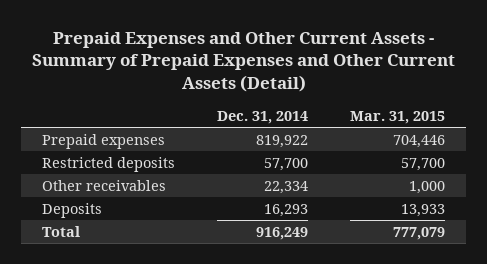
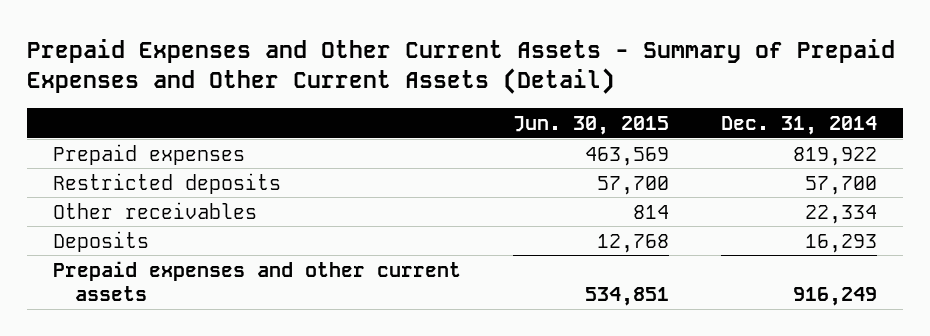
[350,110,446,124] Mar. 31, 2015 -> none
none -> [512,115,669,135] Jun. 30, 2015
[41,225,80,237] Total -> [52,260,461,302] Prepaid expenses and other current assets

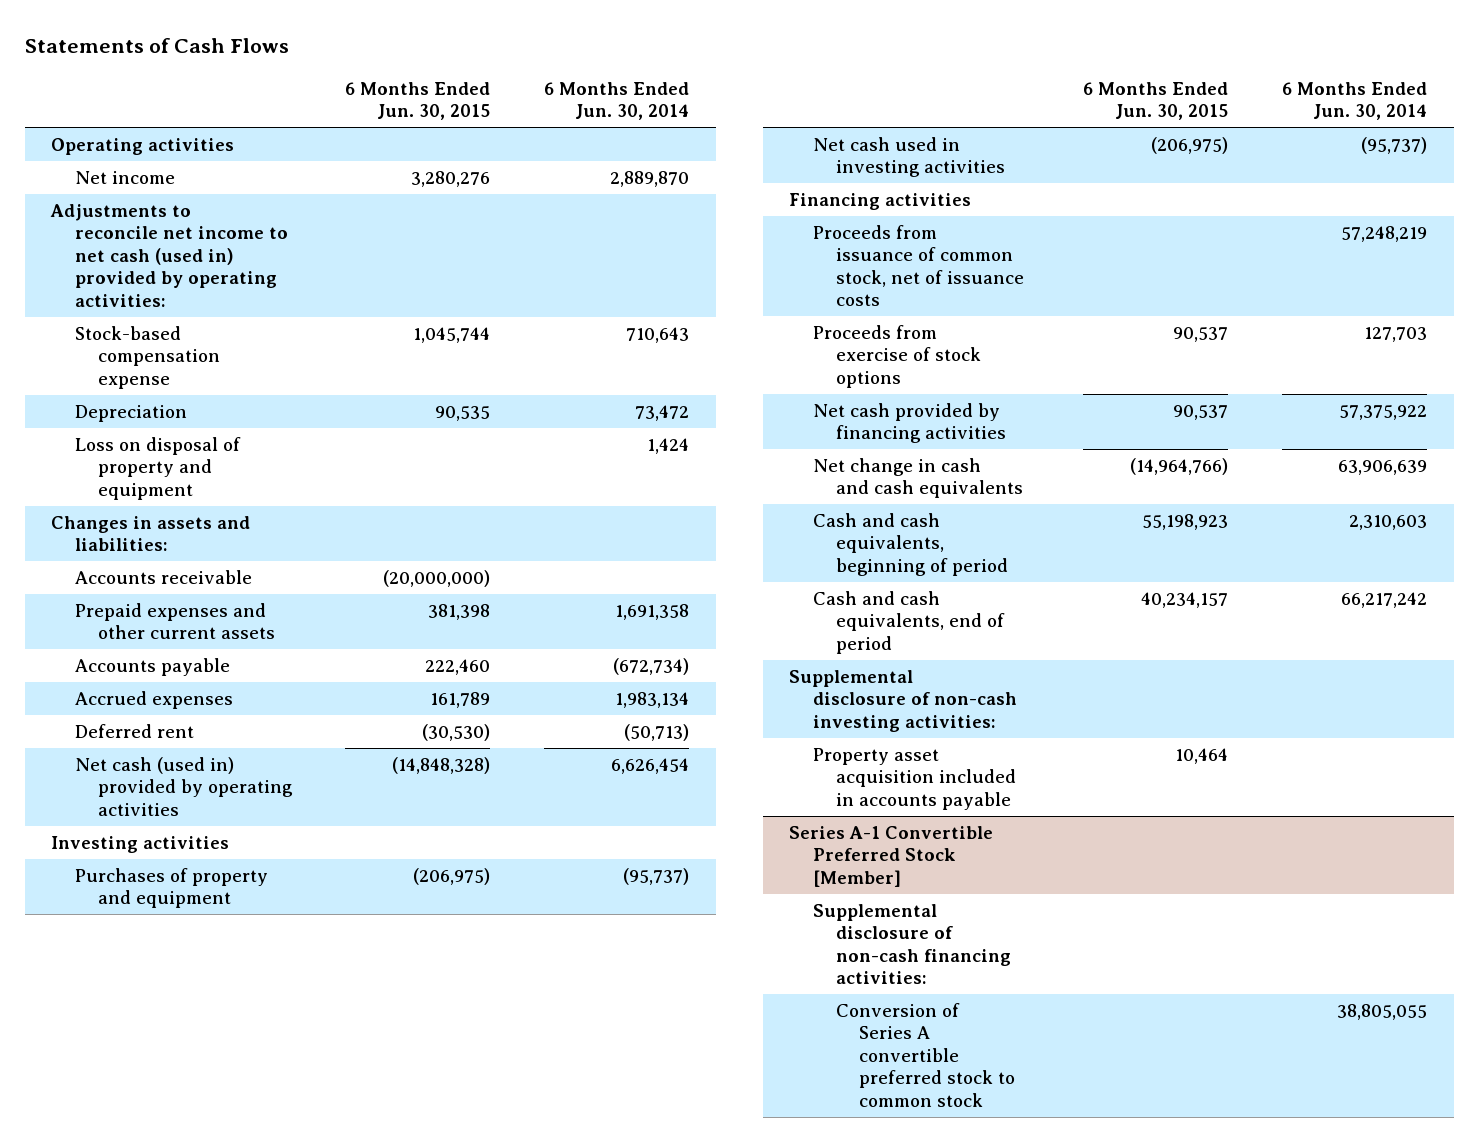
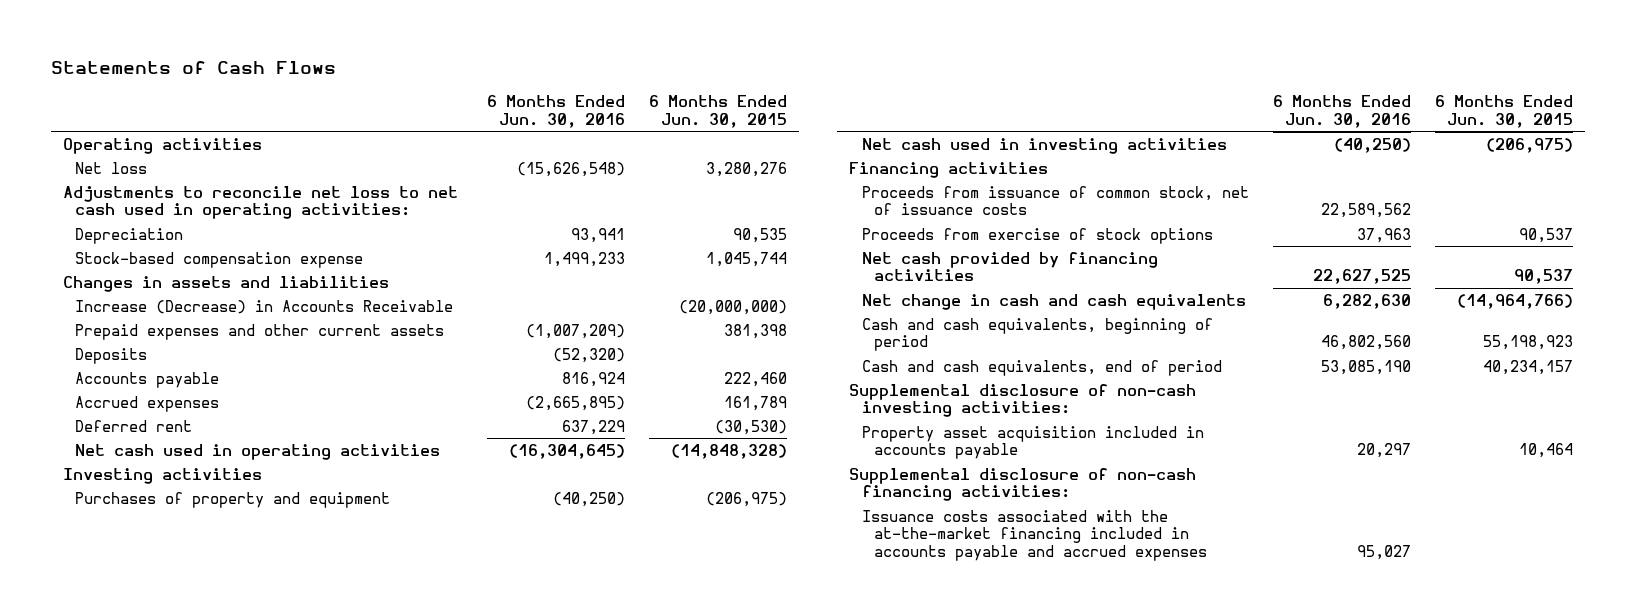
[544,81,690,121] 6 Months Ended Jun. 30, 2014 -> none
none -> [486,95,625,128] 6 Months Ended Jun. 30, 2016
[74,170,175,184] Net income -> [75,161,148,174] Net loss
[50,203,288,307] Adjustments to reconcile net income to net cash (used in) provided by operating activities: -> [62,185,458,220] Adjustments to reconcile net loss to net cash used in operating activities:
[74,436,241,500] Loss on disposal of property and equipment -> none
[74,325,220,389] Stock-based compensation expense -> [75,251,364,268] Stock-based compensation expense
[51,515,251,552] Changes in assets and liabilities: -> [62,275,389,292] Changes in assets and liabilities
[74,569,252,584] Accounts receivable -> [75,299,454,314] Increase (Decrease) in Accounts Receivable
none -> [75,347,148,364] Deposits
[74,756,293,816] Net cash (used in) provided by operating activities -> [75,443,441,460] Net cash used in operating activities
[789,825,994,887] Series A-1 Convertible Preferred Stock [Member] -> none
[835,1002,1015,1107] Conversion of Series A convertible preferred stock to common stock -> none
none -> [861,509,1208,562] Issuance costs associated with the at-the-market financing included in accounts payable and accrued expenses

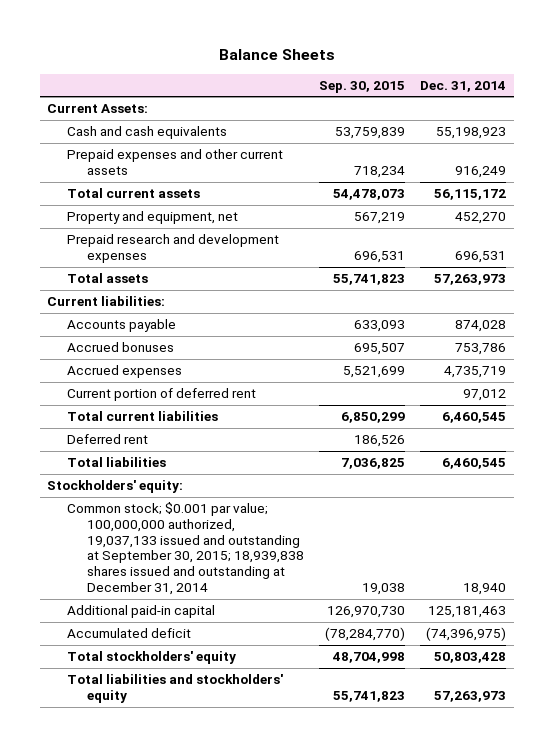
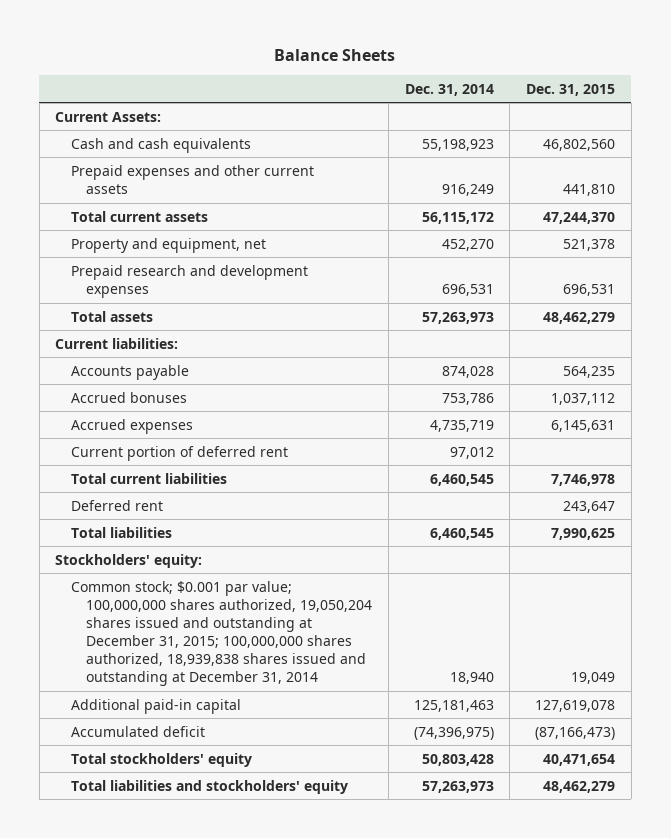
[318,80,405,93] Sep. 30, 2015 -> none
none -> [526,83,616,96] Dec. 31, 2015
[66,502,304,596] Common stock; $0.001 par value; 100,000,000 authorized, 19,037,133 issued and outstanding at September 30, 2015; 18,939,838 shares issued and outstanding at December 31, 2014 -> [70,580,373,687] Common stock; $0.001 par value; 100,000,000 shares authorized, 19,050,204 shares issued and outstanding at December 31, 2015; 100,000,000 shares authorized, 18,939,838 shares issued and outstanding at December 31, 2014

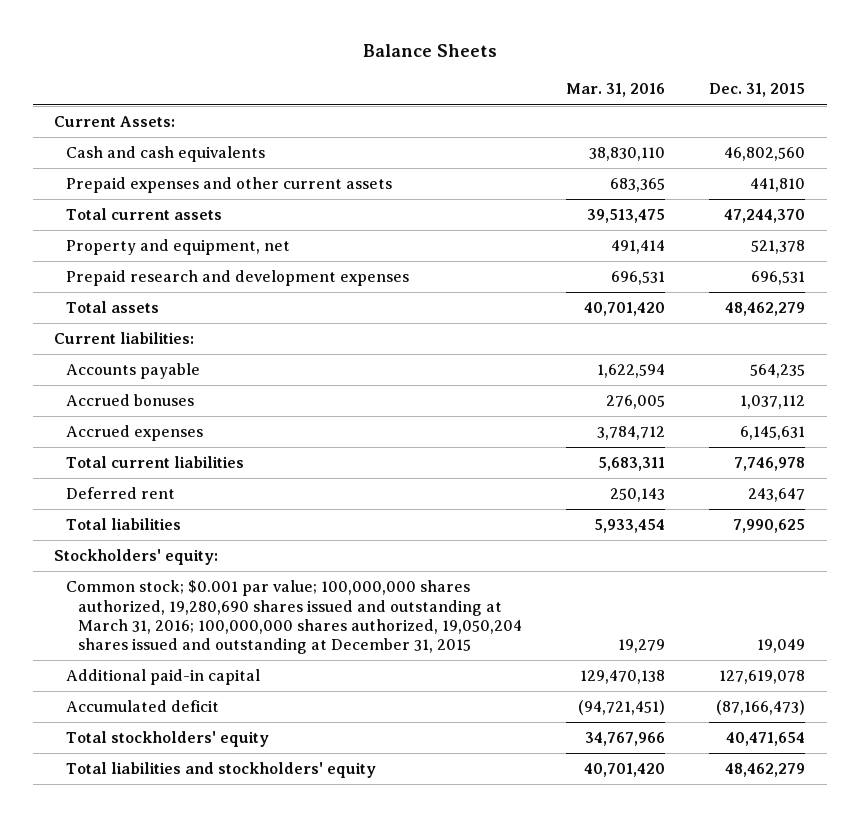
[404,83,494,96] Dec. 31, 2014 -> none
none -> [566,83,666,98] Mar. 31, 2016
[70,445,288,461] Current portion of deferred rent -> none
[70,580,373,687] Common stock; $0.001 par value; 100,000,000 shares authorized, 19,050,204 shares issued and outstanding at December 31, 2015; 100,000,000 shares authorized, 18,939,838 shares issued and outstanding at December 31, 2014 -> [66,580,523,655] Common stock; $0.001 par value; 100,000,000 shares authorized, 19,280,690 shares issued and outstanding at March 31, 2016; 100,000,000 shares authorized, 19,050,204 shares issued and outstanding at December 31, 2015

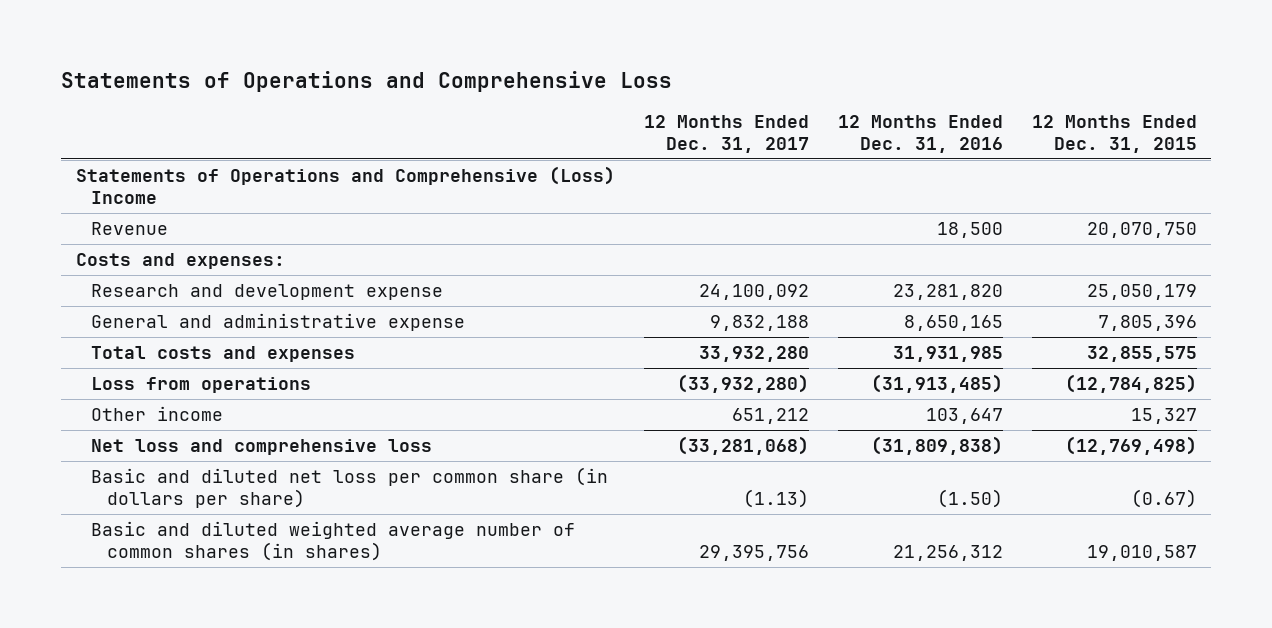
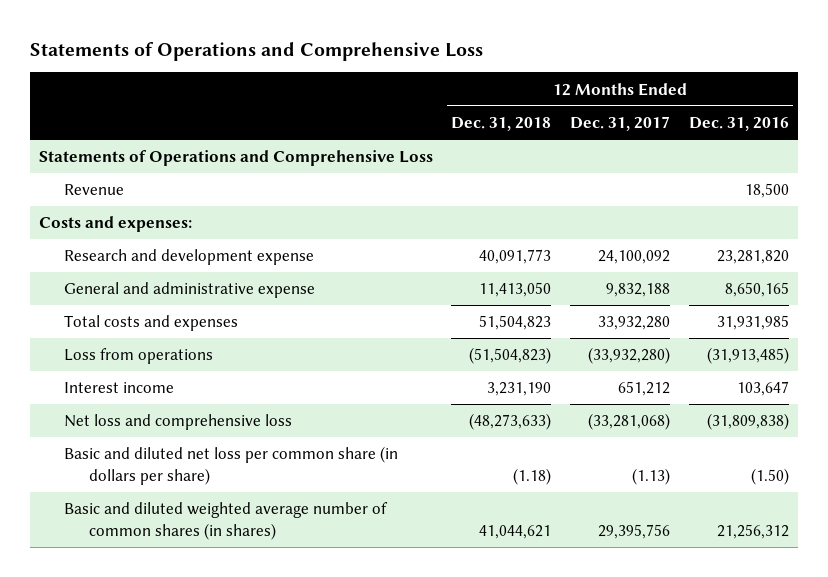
[1031,114,1197,153] 12 Months Ended Dec. 31, 2015 -> none
none -> [451,116,552,131] Dec. 31, 2018
[75,165,615,204] Statements of Operations and Comprehensive (Loss) Income -> [38,150,433,167] Statements of Operations and Comprehensive Loss
[91,405,224,421] Other income -> [64,382,175,394] Interest income

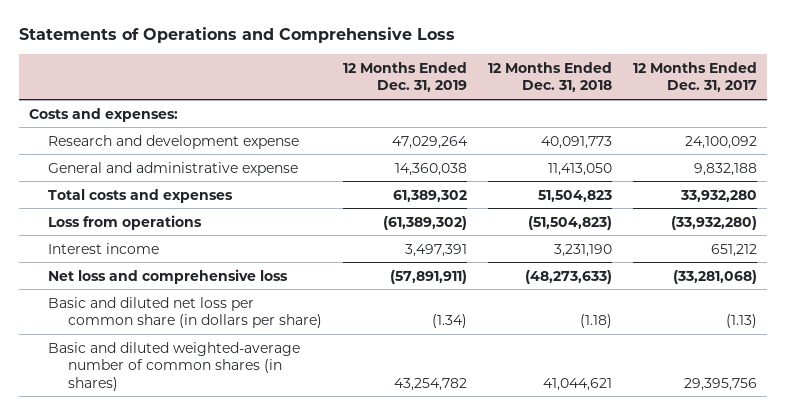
[688,116,789,131] Dec. 31, 2016 -> none
none -> [342,61,467,93] 12 Months Ended Dec. 31, 2019
[38,150,433,167] Statements of Operations and Comprehensive Loss -> none
[64,184,125,196] Revenue -> none
[64,502,389,540] Basic and diluted weighted average number of common shares (in shares) -> [48,341,301,391] Basic and diluted weighted-average number of common shares (in shares)

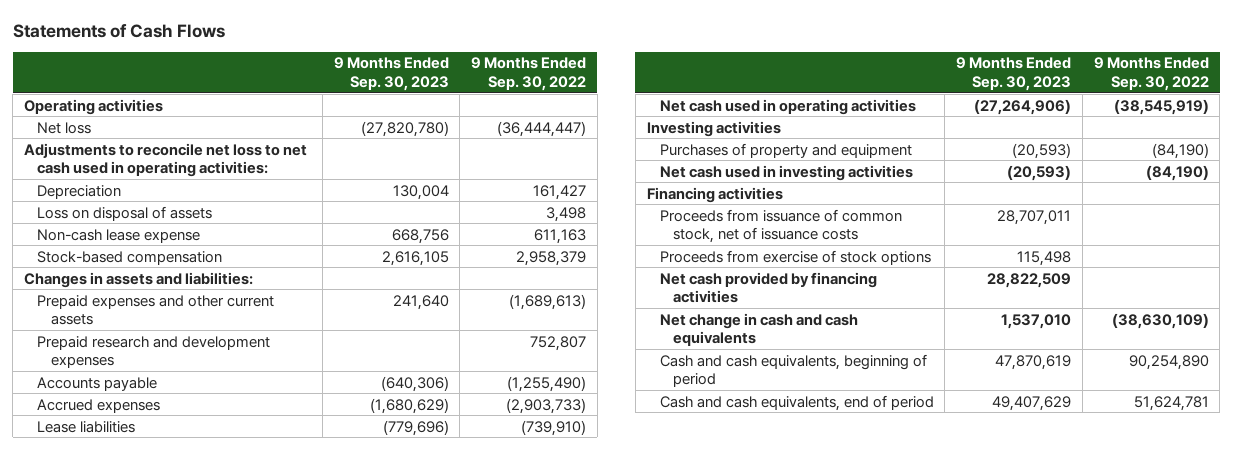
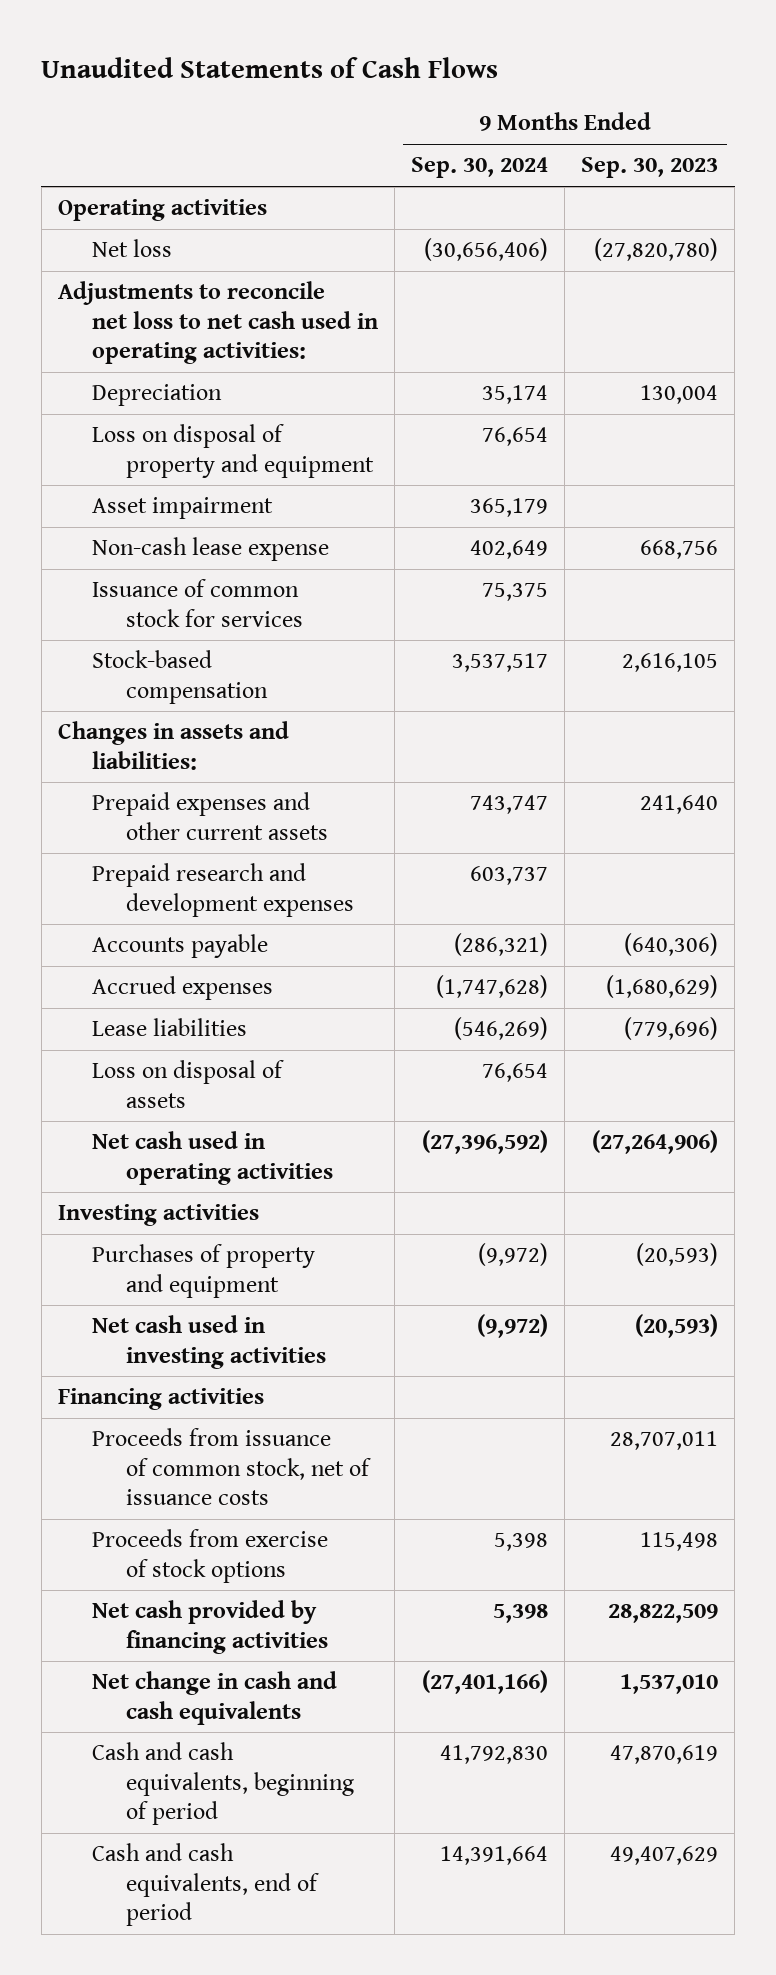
[12,23,225,38] Statements of Cash Flows -> [41,57,499,79] Unaudited Statements of Cash Flows
[471,57,587,91] 9 Months Ended Sep. 30, 2022 -> none
none -> [411,157,549,179] Sep. 30, 2024
none -> [92,424,375,478] Loss on disposal of property and equipment
none -> [92,497,274,520] Asset impairment
none -> [92,579,304,627] Issuance of common stock for services
[37,205,213,221] Loss on disposal of assets -> [92,1060,285,1108] Loss on disposal of assets

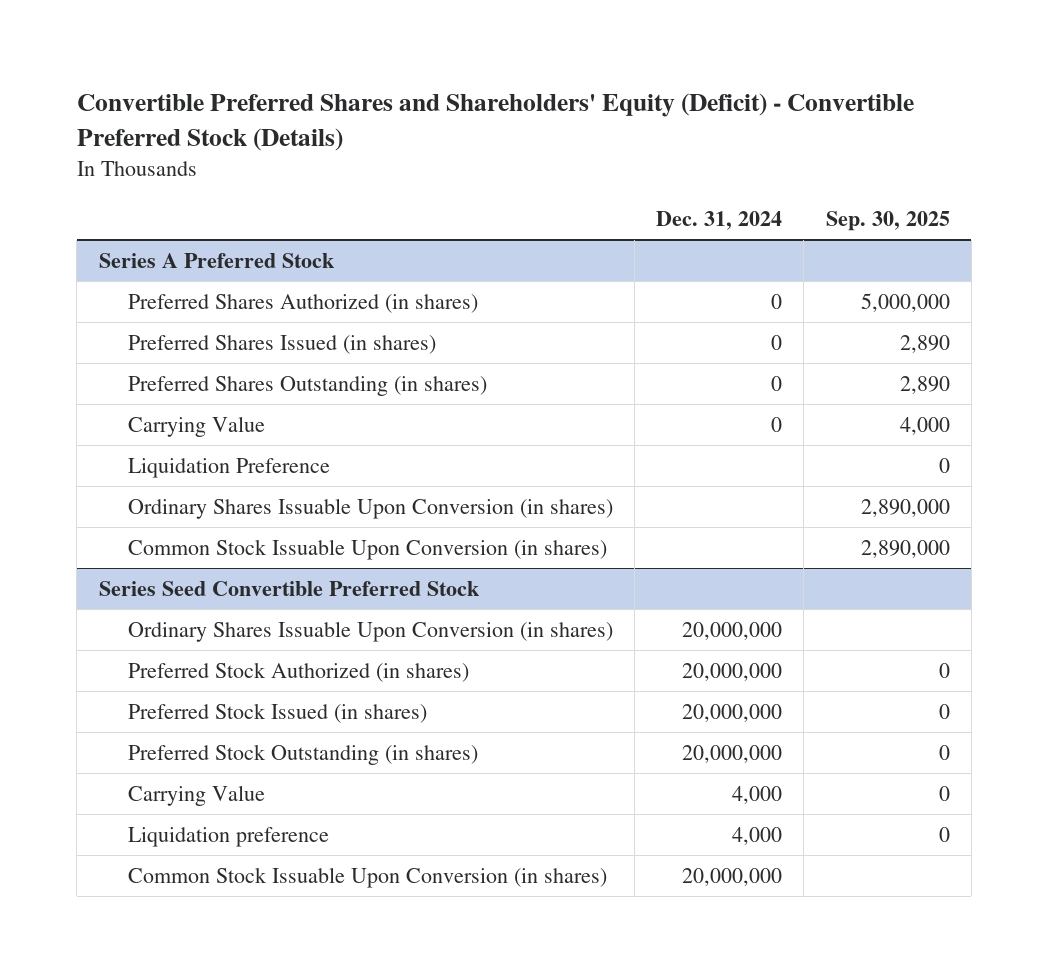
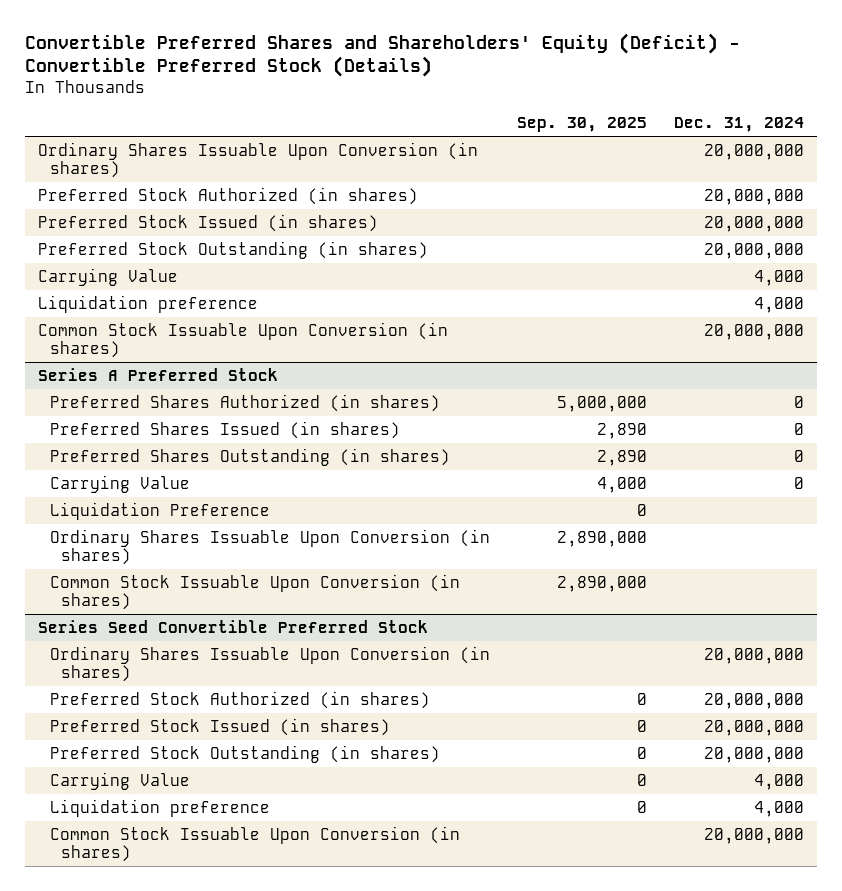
none -> [38,142,479,178] Ordinary Shares Issuable Upon Conversion (in shares)
none -> [38,187,419,206] Preferred Stock Authorized (in shares)
none -> [38,214,379,233] Preferred Stock Issued (in shares)
none -> [38,241,429,260] Preferred Stock Outstanding (in shares)
none -> [38,268,179,287] Carrying Value
none -> [38,295,259,314] Liquidation preference
none -> [38,322,449,358] Common Stock Issuable Upon Conversion (in shares)

